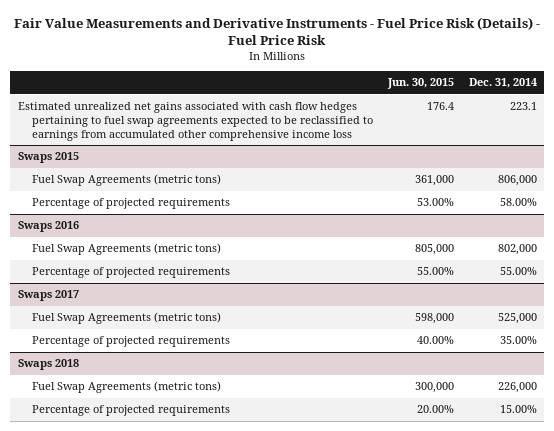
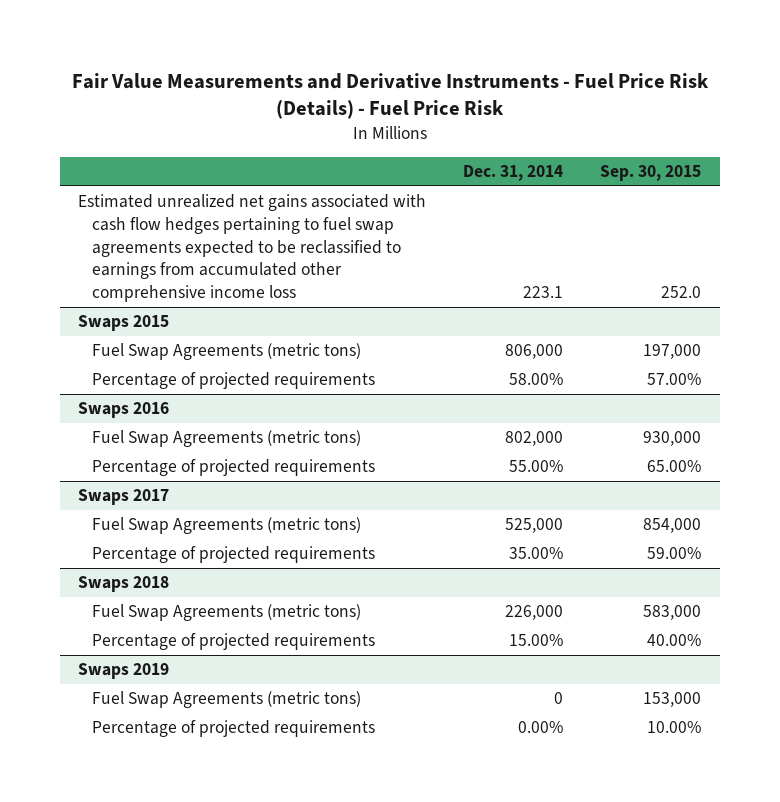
[386,78,454,90] Jun. 30, 2015 -> none
none -> [600,165,702,182] Sep. 30, 2015
none -> [78,663,170,680] Swaps 2019
none -> [92,691,362,709] Fuel Swap Agreements (metric tons)
none -> [92,720,376,738] Percentage of projected requirements

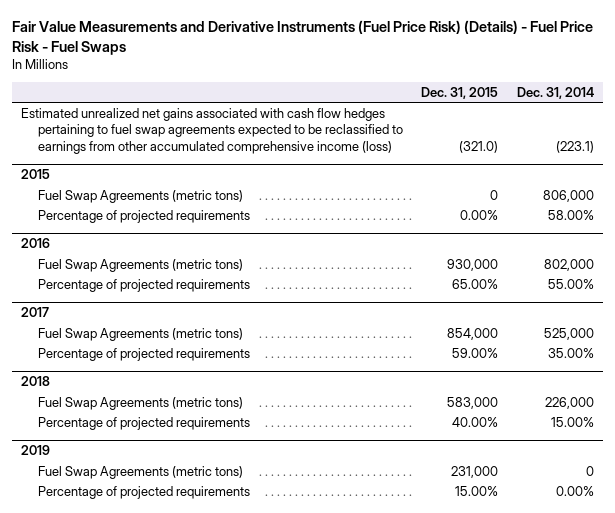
[71,72,709,120] Fair Value Measurements and Derivative Instruments - Fuel Price Risk (Details) - Fuel Price Risk -> [12,19,594,55] Fair Value Measurements and Derivative Instruments (Fuel Price Risk) (Details) - Fuel Price Risk - Fuel Swaps
[600,165,702,182] Sep. 30, 2015 -> none
none -> [421,86,499,99] Dec. 31, 2015
[78,194,427,302] Estimated unrealized net gains associated with cash flow hedges pertaining to fuel swap agreements expected to be reclassified to earnings from accumulated other comprehensive income loss -> [21,107,403,154] Estimated unrealized net gains associated with cash flow hedges pertaining to fuel swap agreements expected to be reclassified to earnings from other accumulated comprehensive income (loss)
[523,285,564,298] 223.1 -> [555,140,594,153] (223.1)
[78,315,170,332] Swaps 2015 -> [21,169,51,180] 2015
[78,402,170,419] Swaps 2016 -> [21,238,51,249] 2016
[78,489,170,506] Swaps 2017 -> [21,307,50,318] 2017
[78,576,170,593] Swaps 2018 -> [21,376,51,387] 2018
[78,663,170,680] Swaps 2019 -> [21,445,51,456] 2019

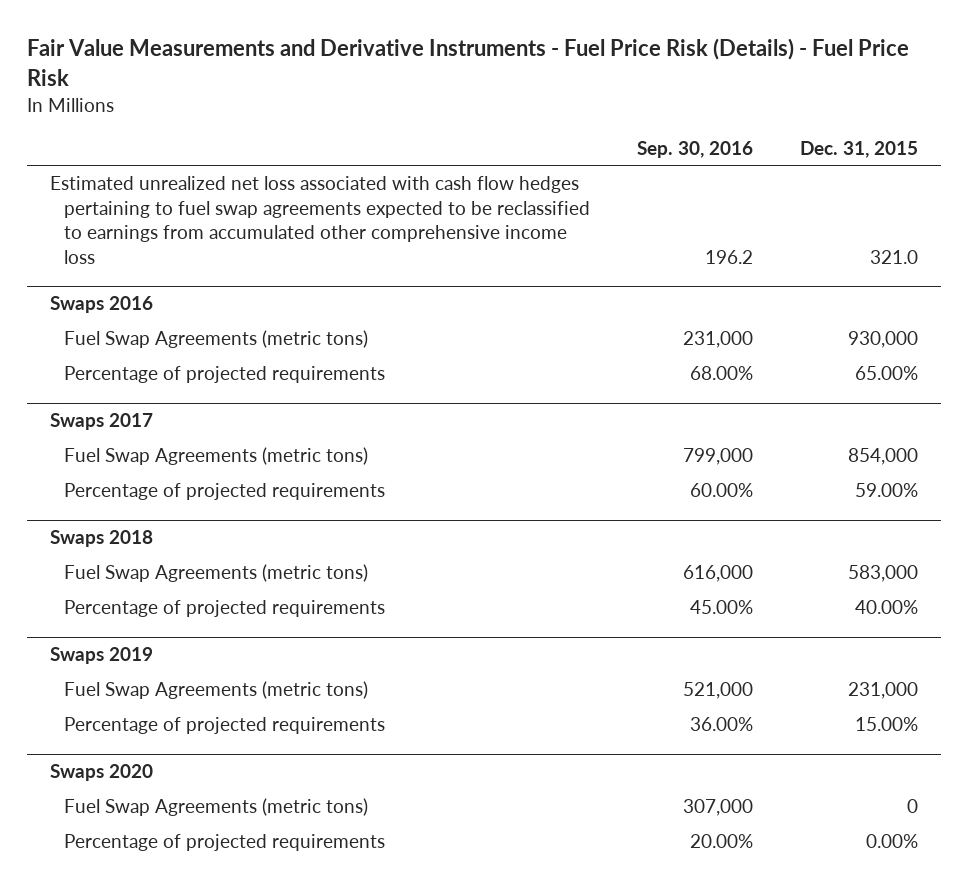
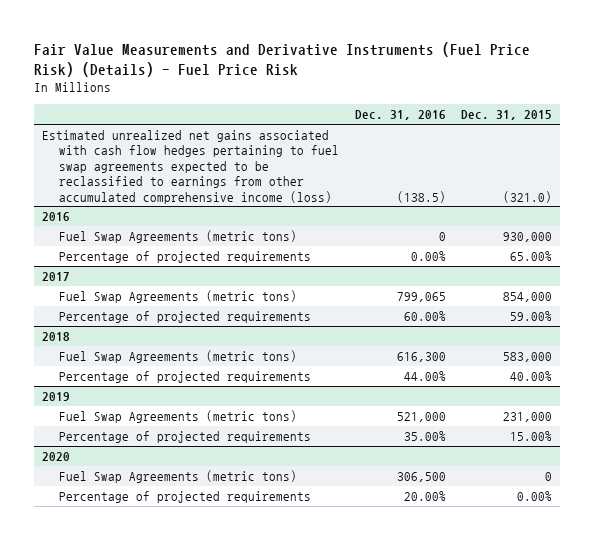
[26,38,909,86] Fair Value Measurements and Derivative Instruments - Fuel Price Risk (Details) - Fuel Price Risk -> [34,41,531,77] Fair Value Measurements and Derivative Instruments (Fuel Price Risk) (Details) - Fuel Price Risk
[637,141,754,159] Sep. 30, 2016 -> none
none -> [354,110,446,121] Dec. 31, 2016
[50,176,591,265] Estimated unrealized net loss associated with cash flow hedges pertaining to fuel swap agreements expected to be reclassified to earnings from accumulated other comprehensive income loss -> [41,130,340,204] Estimated unrealized net gains associated with cash flow hedges pertaining to fuel swap agreements expected to be reclassified to earnings from other accumulated comprehensive income (loss)
[869,250,918,265] 321.0 -> [503,190,553,203] (321.0)
[50,296,154,314] Swaps 2016 -> [41,212,70,222] 2016
[50,413,154,431] Swaps 2017 -> [41,272,70,282] 2017
[50,530,154,548] Swaps 2018 -> [41,332,70,342] 2018
[50,647,154,665] Swaps 2019 -> [41,392,70,402] 2019
[50,764,154,782] Swaps 2020 -> [41,452,70,462] 2020

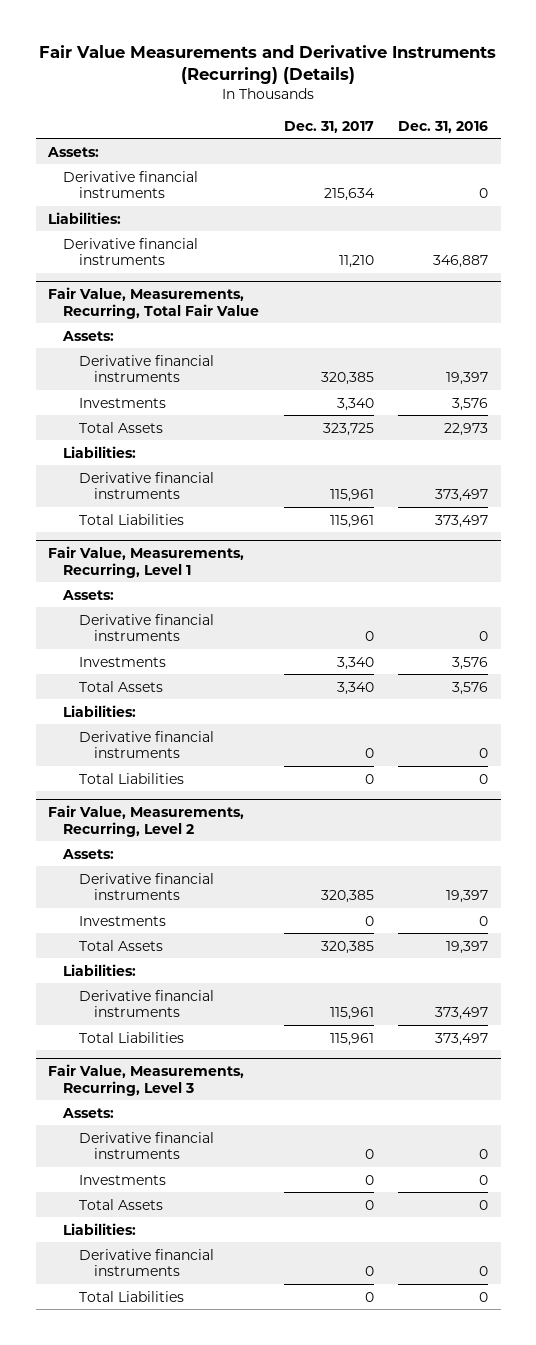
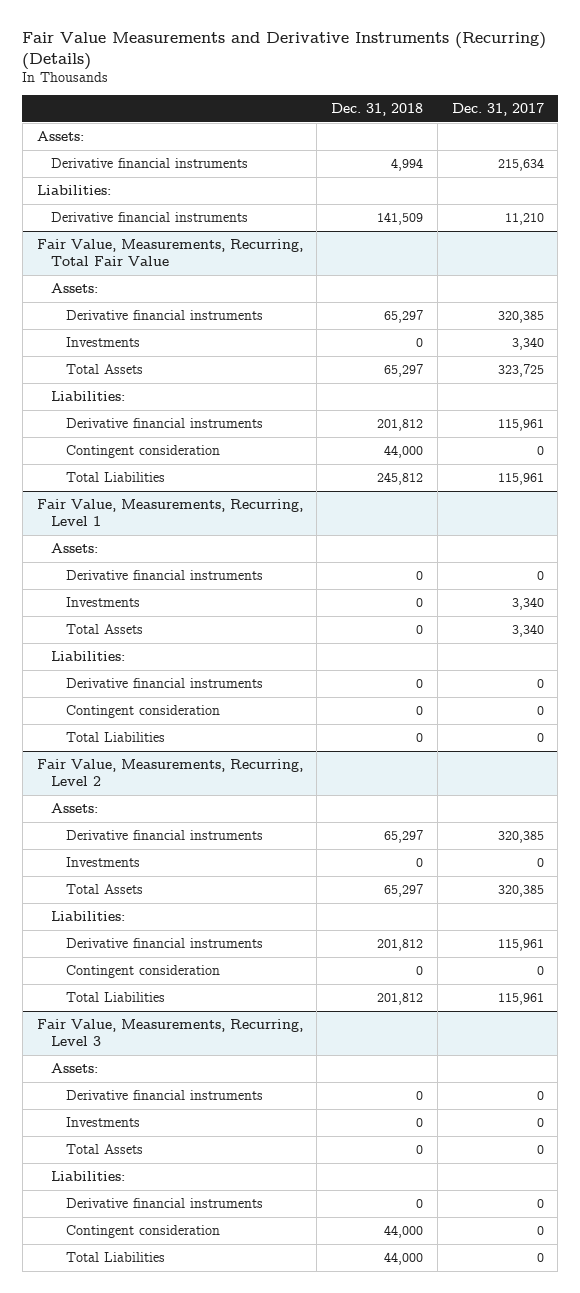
[398,120,489,133] Dec. 31, 2016 -> none
none -> [331,103,424,117] Dec. 31, 2018
none -> [66,444,221,458] Contingent consideration
none -> [66,704,221,718] Contingent consideration
none -> [66,964,221,978] Contingent consideration
none -> [66,1224,221,1238] Contingent consideration

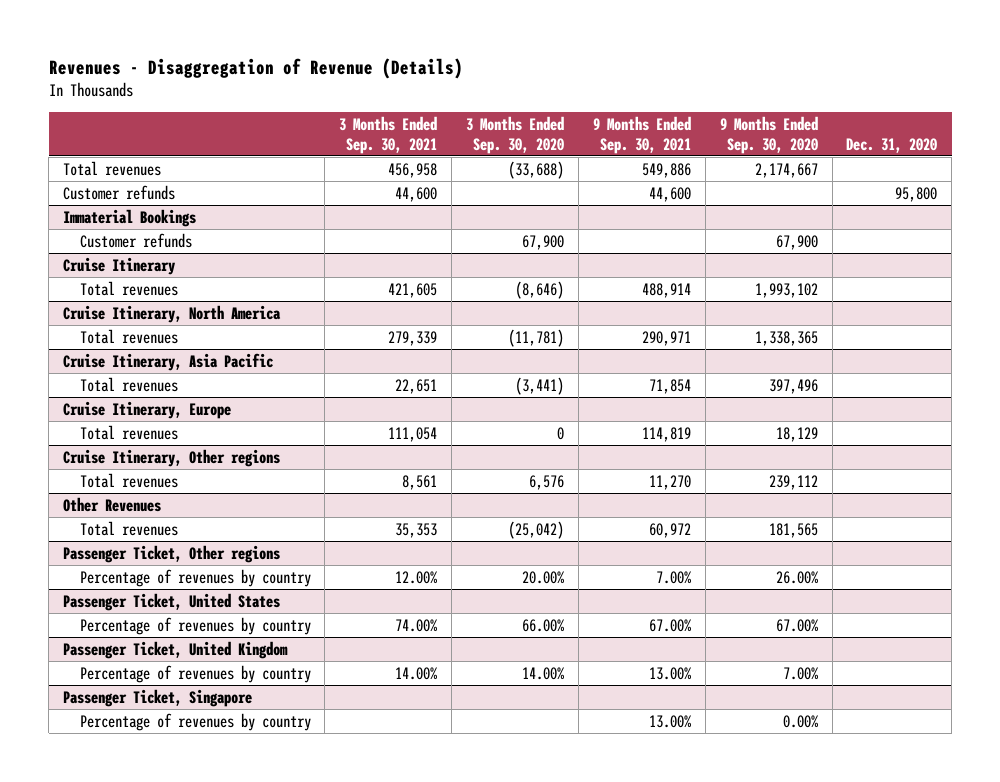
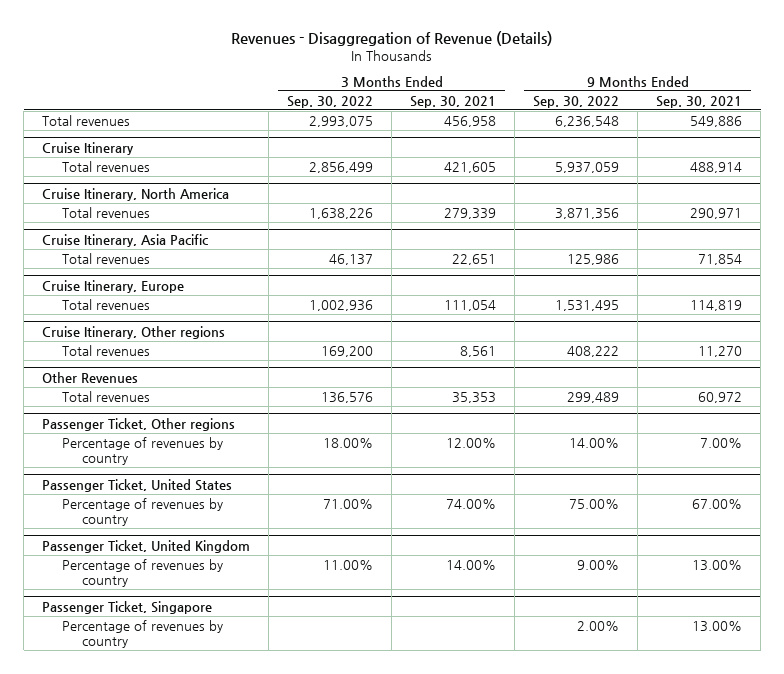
[466,116,565,154] 3 Months Ended Sep. 30, 2020 -> none
[719,116,818,154] 9 Months Ended Sep. 30, 2020 -> none
[846,137,938,153] Dec. 31, 2020 -> none
none -> [287,95,374,108] Sep. 30, 2022
none -> [533,95,620,108] Sep. 30, 2022
[63,184,176,200] Customer refunds -> none
[63,208,197,227] Immaterial Bookings -> none
[79,232,192,248] Customer refunds -> none

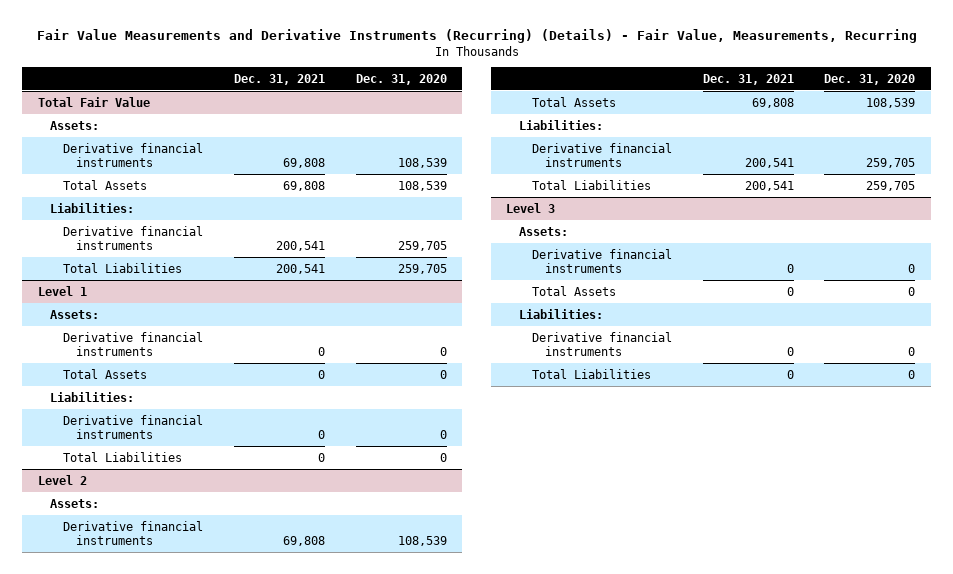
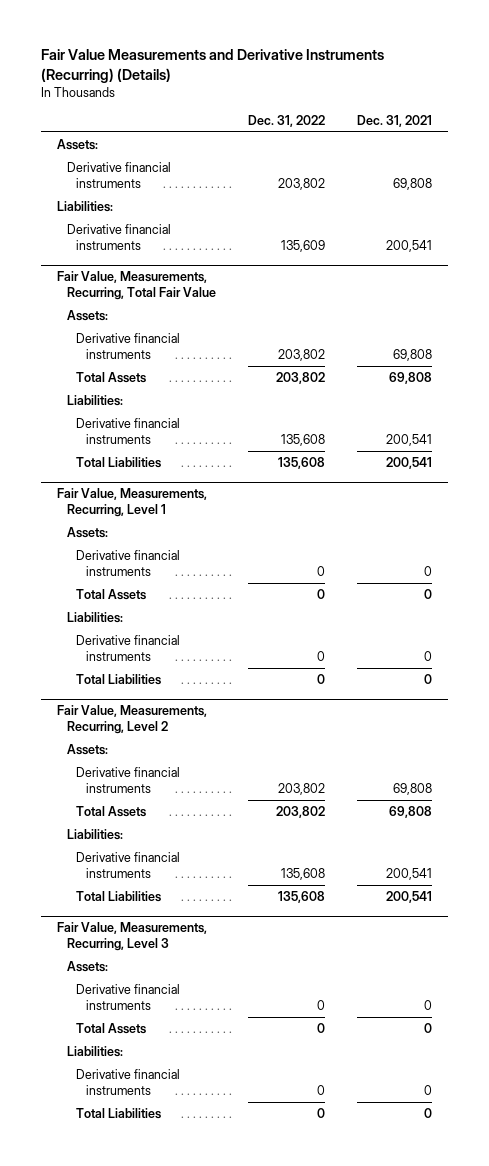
[36,29,917,44] Fair Value Measurements and Derivative Instruments (Recurring) (Details) - Fair Value, Measurements, Recurring -> [40,49,384,83] Fair Value Measurements and Derivative Instruments (Recurring) (Details)
[355,73,447,85] Dec. 31, 2020 -> none
none -> [247,115,325,128] Dec. 31, 2022
[37,96,150,107] Total Fair Value -> none
none -> [56,200,113,212] Liabilities:
none -> [66,223,171,250] Derivative financial instruments
none -> [56,270,216,300] Fair Value, Measurements, Recurring, Total Fair Value
none -> [66,309,108,321] Assets:
none -> [76,332,181,359] Derivative financial instruments
[37,285,87,296] Level 1 -> none
none -> [56,487,207,517] Fair Value, Measurements, Recurring, Level 1
[37,474,87,485] Level 2 -> none
none -> [56,704,207,734] Fair Value, Measurements, Recurring, Level 2
[506,202,556,213] Level 3 -> none
none -> [56,921,207,951] Fair Value, Measurements, Recurring, Level 3

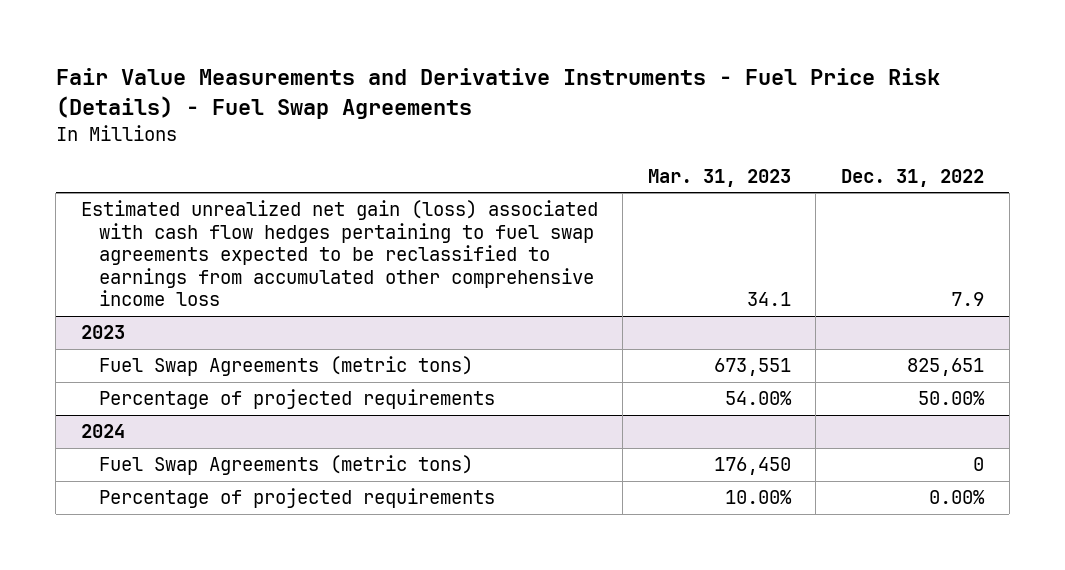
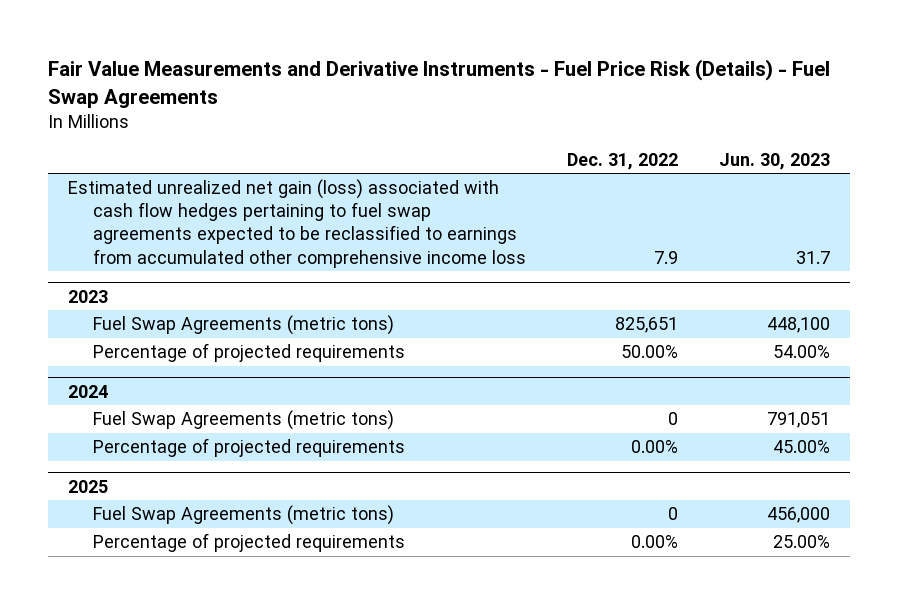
[647,168,791,187] Mar. 31, 2023 -> none
none -> [719,152,831,170] Jun. 30, 2023
none -> [68,479,109,493] 2025
none -> [93,505,395,526] Fuel Swap Agreements (metric tons)
none -> [93,533,406,553] Percentage of projected requirements

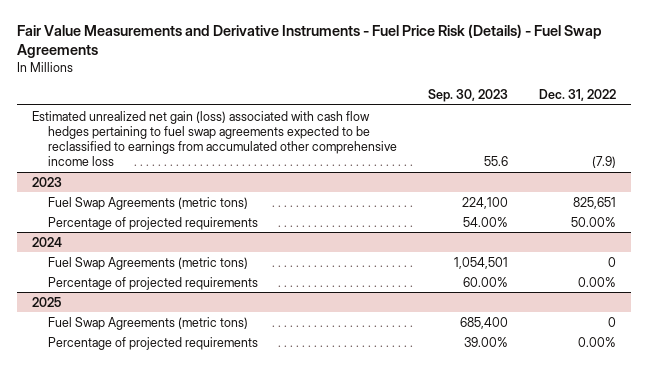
[719,152,831,170] Jun. 30, 2023 -> none
none -> [428,88,509,102] Sep. 30, 2023
[654,250,679,264] 7.9 -> [592,156,617,169] (7.9)

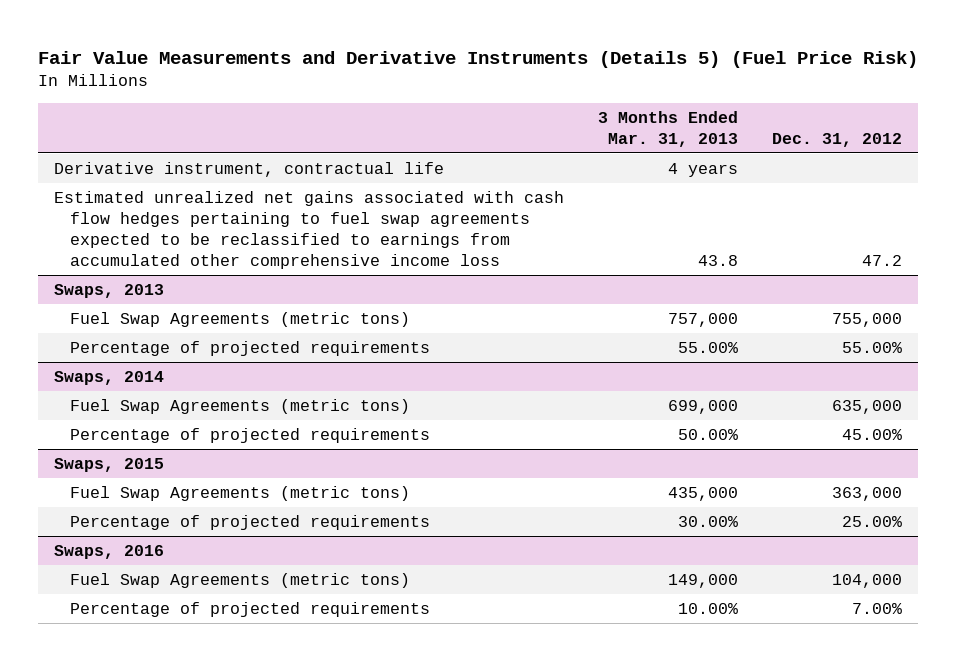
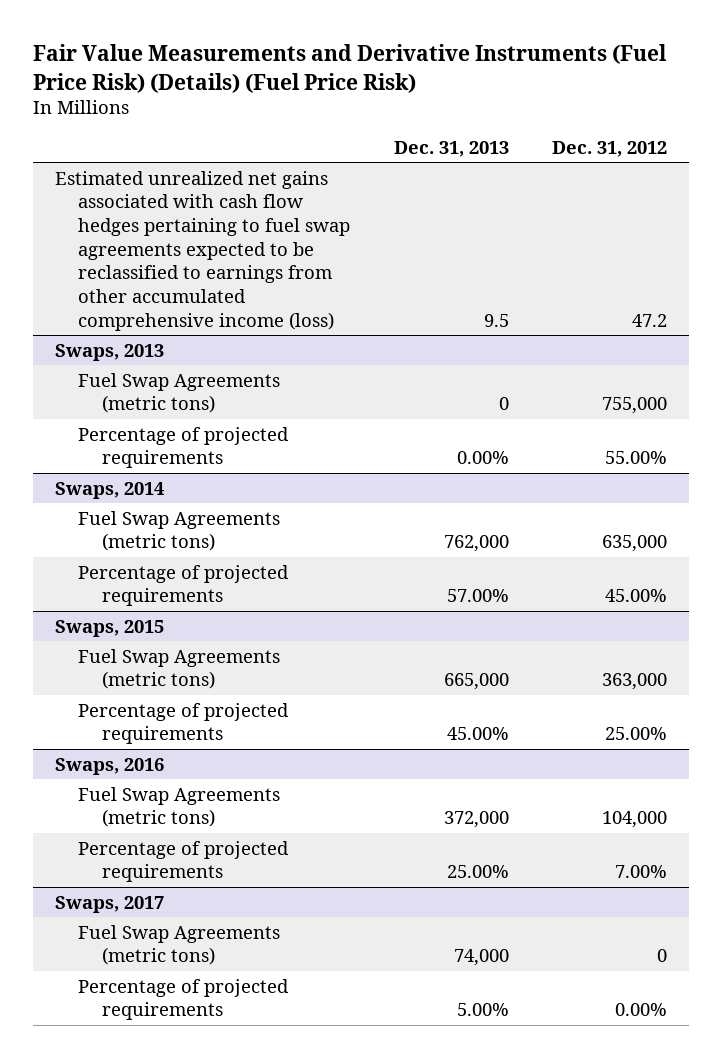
[37,50,918,68] Fair Value Measurements and Derivative Instruments (Details 5) (Fuel Price Risk) -> [32,44,667,93] Fair Value Measurements and Derivative Instruments (Fuel Price Risk) (Details) (Fuel Price Risk)
[597,110,738,147] 3 Months Ended Mar. 31, 2013 -> none
none -> [393,141,509,158] Dec. 31, 2013
[54,162,445,178] Derivative instrument, contractual life -> none
[54,191,565,270] Estimated unrealized net gains associated with cash flow hedges pertaining to fuel swap agreements expected to be reclassified to earnings from accumulated other comprehensive income loss -> [54,170,351,331] Estimated unrealized net gains associated with cash flow hedges pertaining to fuel swap agreements expected to be reclassified to earnings from other accumulated comprehensive income (loss)
none -> [54,895,164,913] Swaps, 2017
none -> [78,924,281,966] Fuel Swap Agreements (metric tons)
none -> [78,978,290,1021] Percentage of projected requirements

